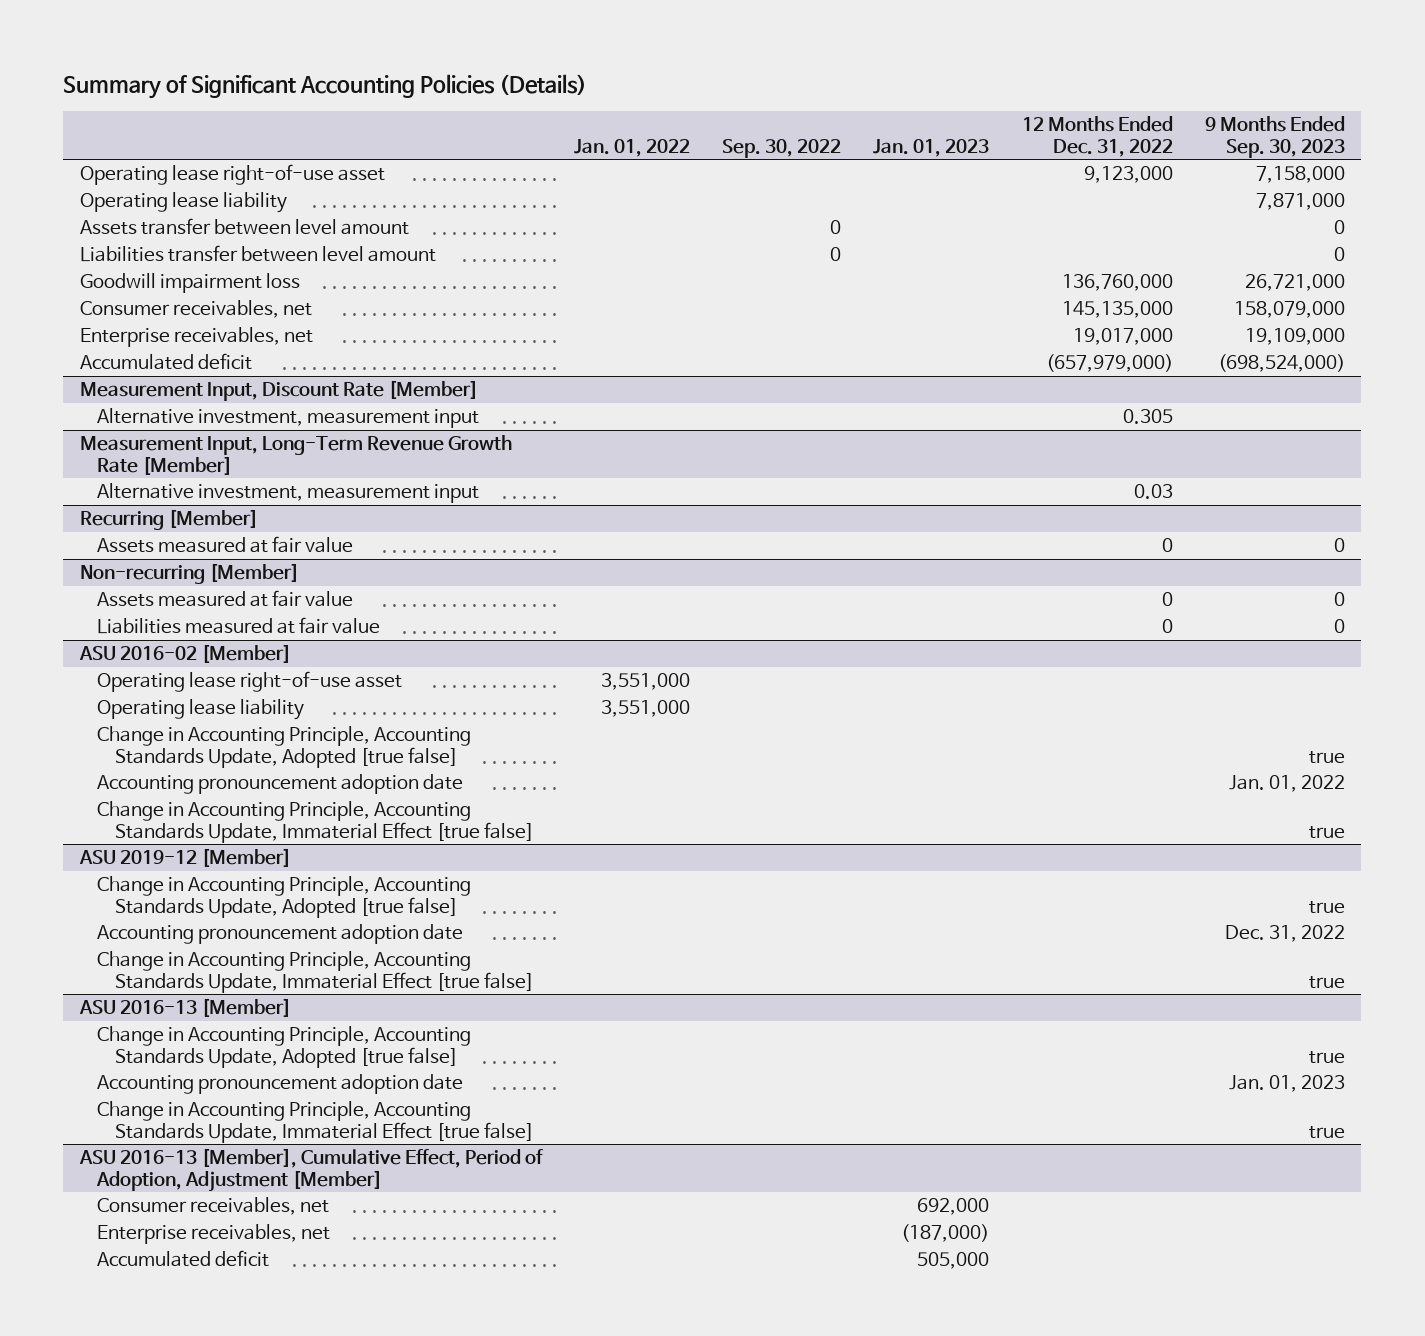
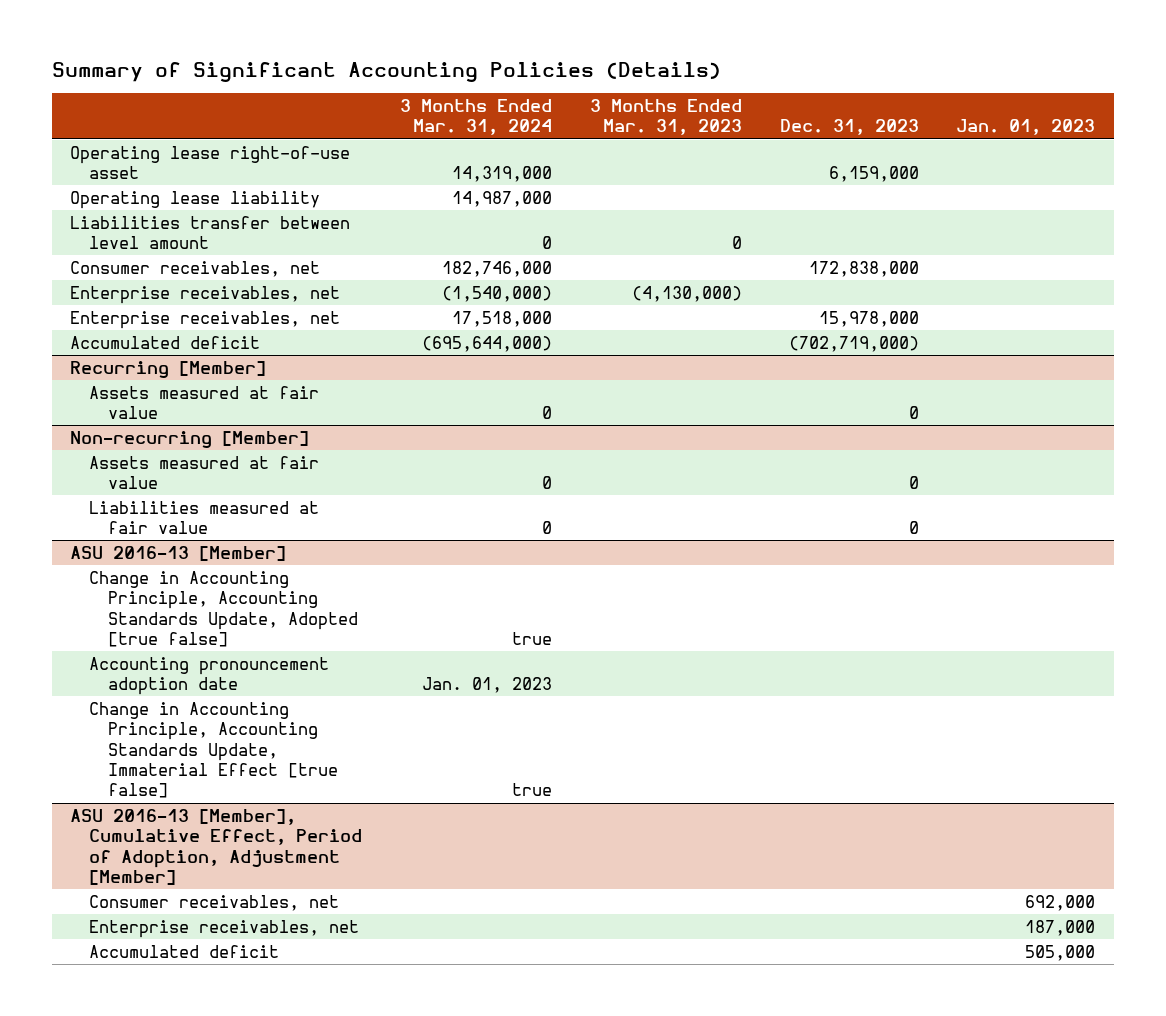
[573,138,690,157] Jan. 01, 2022 -> none
[722,138,842,158] Sep. 30, 2022 -> none
[1021,116,1173,157] 12 Months Ended Dec. 31, 2022 -> none
[1205,116,1346,158] 9 Months Ended Sep. 30, 2023 -> none
none -> [400,98,553,136] 3 Months Ended Mar. 31, 2024
none -> [589,98,742,136] 3 Months Ended Mar. 31, 2023
none -> [779,119,919,136] Dec. 31, 2023
[79,218,409,236] Assets transfer between level amount -> none
[79,273,300,294] Goodwill impairment loss -> none
none -> [70,310,341,329] Enterprise receivables, net
[79,380,478,402] Measurement Input, Discount Rate [Member] -> none
[97,408,480,429] Alternative investment, measurement input -> none
[79,435,512,475] Measurement Input, Long-Term Revenue Growth Rate [Member] -> none
[97,483,480,504] Alternative investment, measurement input -> none
[78,644,291,664] ASU 2016-02 [Member] -> none
[97,671,403,693] Operating lease right-of-use asset -> none
[97,699,305,721] Operating lease liability -> none
[97,726,472,768] Change in Accounting Principle, Accounting Standards Update, Adopted [true false] -> none
[97,774,464,795] Accounting pronouncement adoption date -> none
[97,801,535,843] Change in Accounting Principle, Accounting Standards Update, Immaterial Effect [true false] -> none
[78,848,291,868] ASU 2019-12 [Member] -> none
[97,876,472,918] Change in Accounting Principle, Accounting Standards Update, Adopted [true false] -> none
[97,924,464,945] Accounting pronouncement adoption date -> none
[97,951,535,993] Change in Accounting Principle, Accounting Standards Update, Immaterial Effect [true false] -> none
[901,1224,990,1243] (187,000) -> [1025,919,1096,936] 187,000

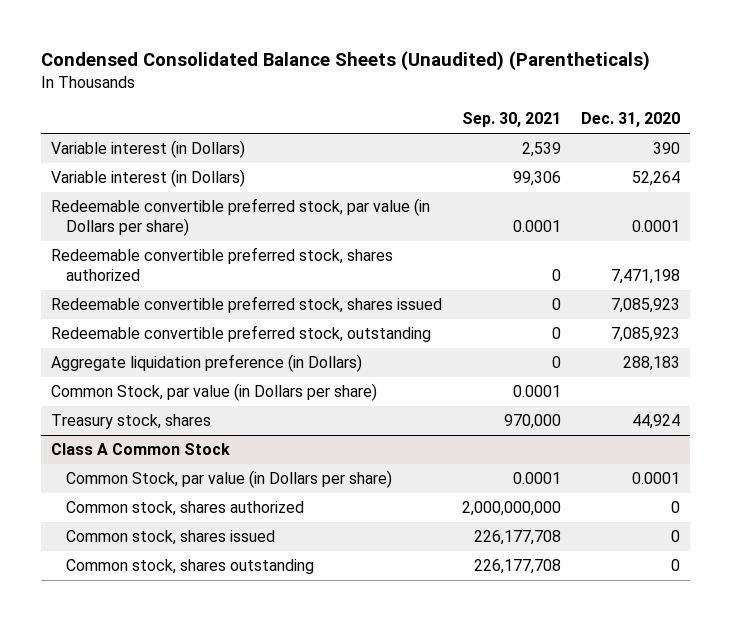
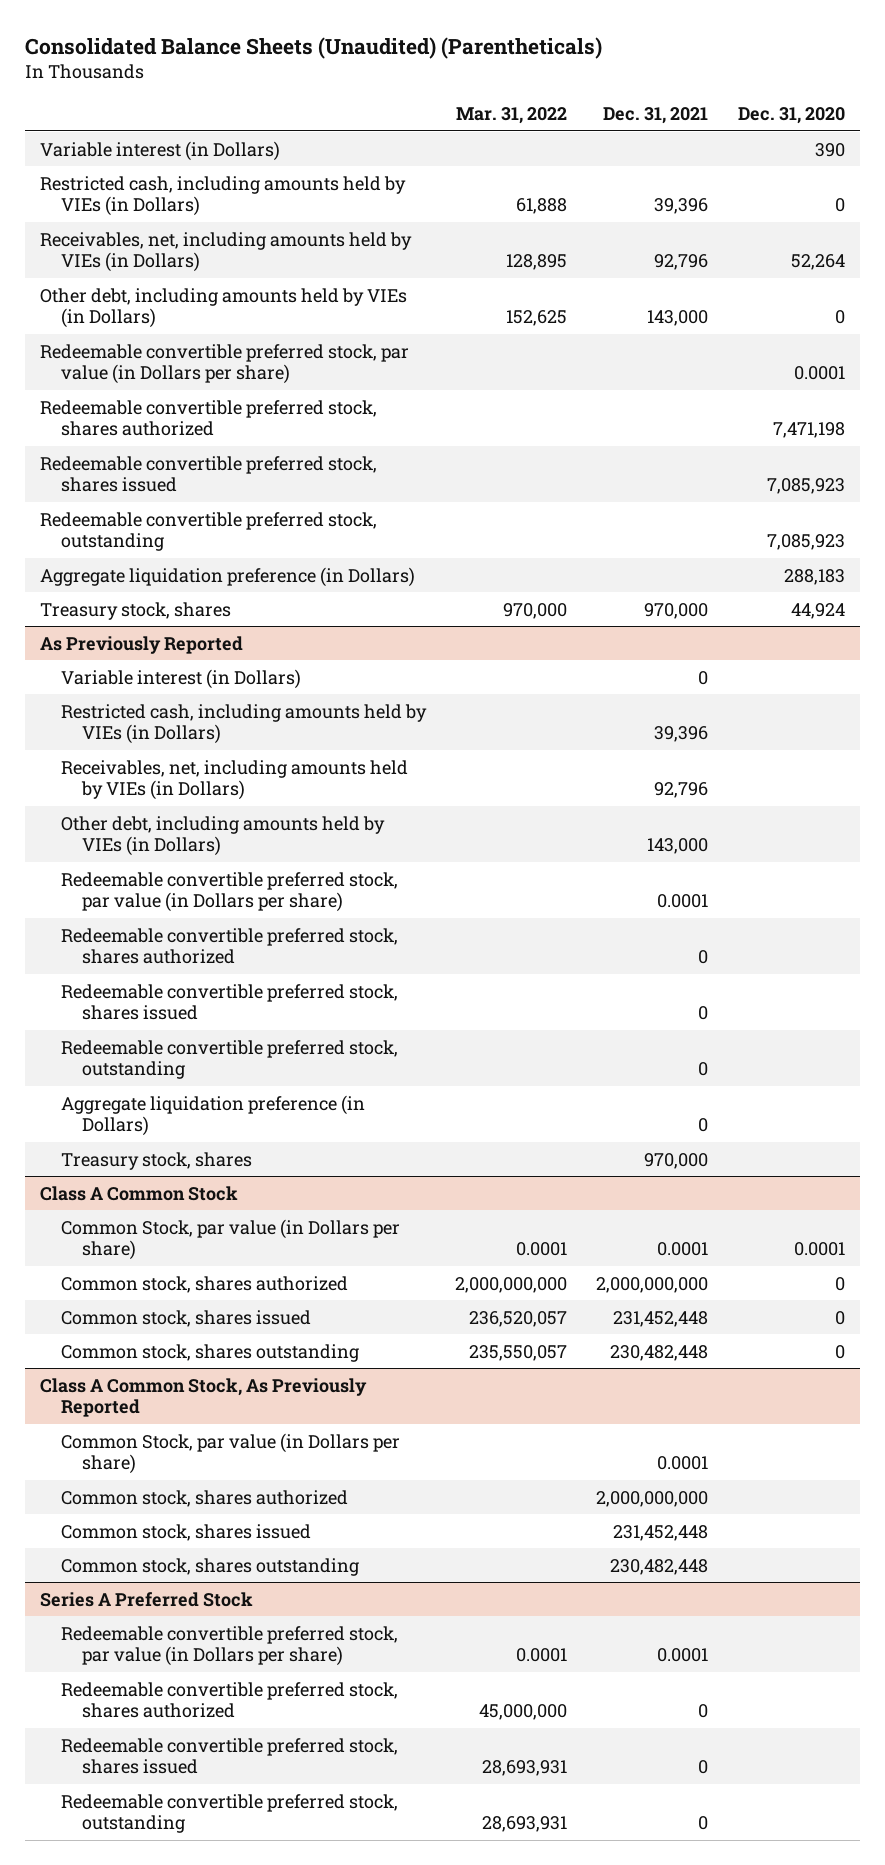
[41,51,651,72] Condensed Consolidated Balance Sheets (Unaudited) (Parentheticals) -> [25,36,603,59] Consolidated Balance Sheets (Unaudited) (Parentheticals)
[462,112,562,128] Sep. 30, 2021 -> none
none -> [456,107,568,125] Mar. 31, 2022
none -> [603,107,709,125] Dec. 31, 2021
none -> [40,175,407,217] Restricted cash, including amounts held by VIEs (in Dollars)
[51,169,246,188] Variable interest (in Dollars) -> [40,231,413,273] Receivables, net, including amounts held by VIEs (in Dollars)
none -> [40,287,408,329] Other debt, including amounts held by VIEs (in Dollars)
[51,383,378,402] Common Stock, par value (in Dollars per share) -> none
none -> [40,635,244,654] As Previously Reported
none -> [60,668,301,689] Variable interest (in Dollars)
none -> [60,703,427,745] Restricted cash, including amounts held by VIEs (in Dollars)
none -> [60,759,408,801] Receivables, net, including amounts held by VIEs (in Dollars)
none -> [60,815,385,857] Other debt, including amounts held by VIEs (in Dollars)
none -> [60,871,398,913] Redeemable convertible preferred stock, par value (in Dollars per share)
none -> [60,927,398,965] Redeemable convertible preferred stock, shares authorized
none -> [60,983,398,1021] Redeemable convertible preferred stock, shares issued
none -> [60,1039,398,1080] Redeemable convertible preferred stock, outstanding
none -> [60,1094,365,1137] Aggregate liquidation preference (in Dollars)
none -> [60,1151,252,1170] Treasury stock, shares
none -> [40,1377,368,1418] Class A Common Stock, As Previously Reported
none -> [60,1432,400,1475] Common Stock, par value (in Dollars per share)
none -> [60,1489,348,1507] Common stock, shares authorized
none -> [60,1523,311,1541] Common stock, shares issued
none -> [60,1557,359,1576] Common stock, shares outstanding
none -> [40,1591,254,1607] Series A Preferred Stock
none -> [60,1625,398,1667] Redeemable convertible preferred stock, par value (in Dollars per share)
none -> [60,1681,398,1719] Redeemable convertible preferred stock, shares authorized
none -> [60,1737,398,1775] Redeemable convertible preferred stock, shares issued
none -> [60,1793,398,1834] Redeemable convertible preferred stock, outstanding

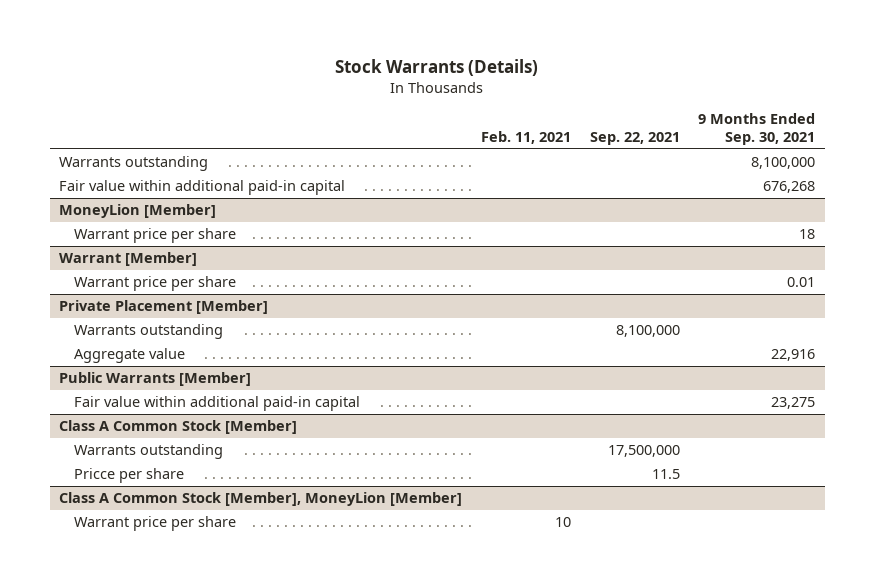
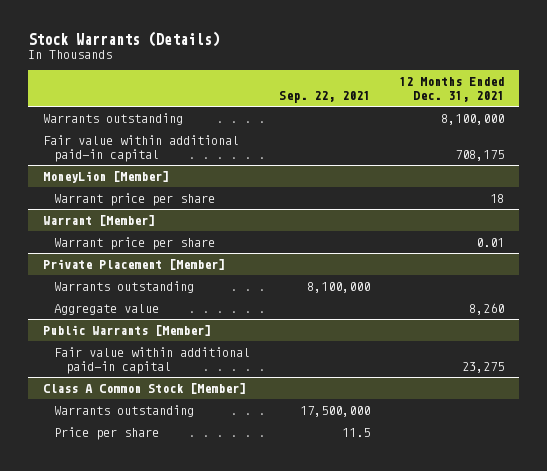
[480,131,571,145] Feb. 11, 2021 -> none
[698,113,816,146] 9 Months Ended Sep. 30, 2021 -> none
none -> [399,77,505,103] 12 Months Ended Dec. 31, 2021
[59,492,463,507] Class A Common Stock [Member], MoneyLion [Member] -> none
[74,516,237,532] Warrant price per share -> none
[74,468,185,484] Pricce per share -> [54,427,160,441] Price per share

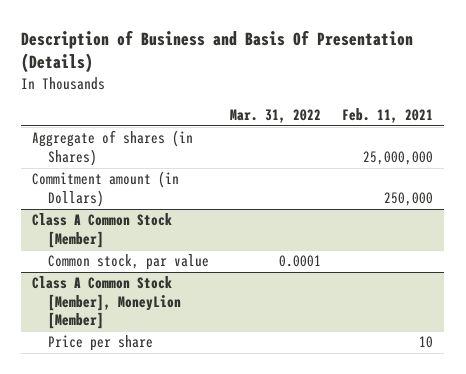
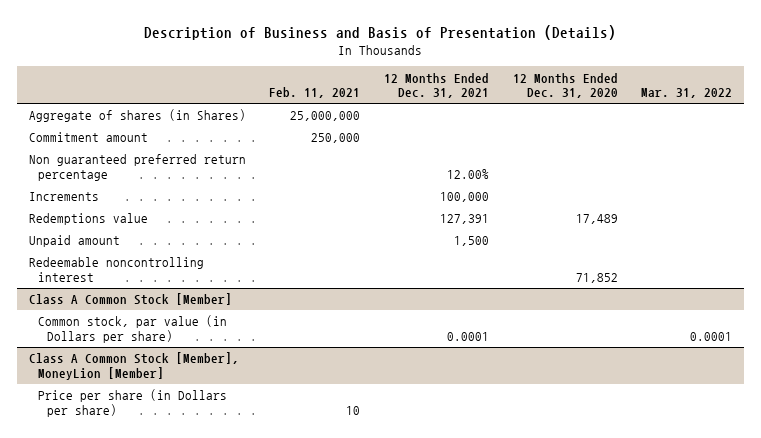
[21,29,414,74] Description of Business and Basis Of Presentation (Details) -> [144,24,617,40] Description of Business and Basis of Presentation (Details)
none -> [383,72,489,99] 12 Months Ended Dec. 31, 2021
none -> [512,72,618,99] 12 Months Ended Dec. 31, 2020
[32,171,180,207] Commitment amount (in Dollars) -> [28,132,148,143] Commitment amount
none -> [28,154,246,181] Non guaranteed preferred return percentage
none -> [28,192,99,202] Increments
none -> [28,213,148,226] Redemptions value
none -> [28,235,120,248] Unpaid amount
none -> [28,257,204,282] Redeemable noncontrolling interest
[47,254,209,271] Common stock, par value -> [37,315,227,343] Common stock, par value (in Dollars per share)
[47,335,153,352] Price per share -> [37,389,227,417] Price per share (in Dollars per share)

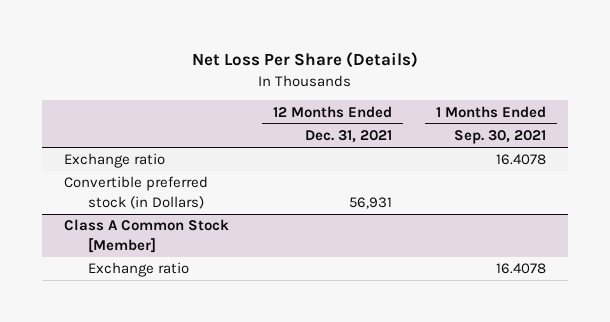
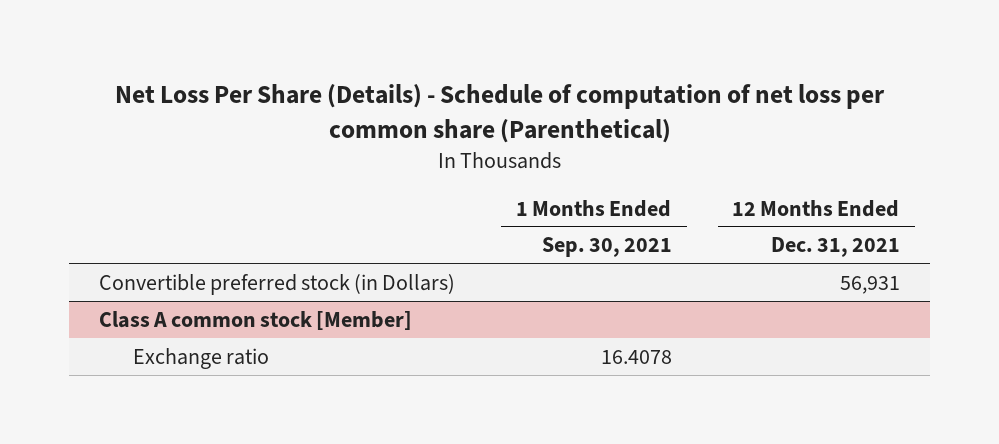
[192,52,419,69] Net Loss Per Share (Details) -> [114,84,885,143] Net Loss Per Share (Details) - Schedule of computation of net loss per common share (Parenthetical)
[64,153,166,169] Exchange ratio -> none
[64,219,230,253] Class A Common Stock [Member] -> [99,310,413,330] Class A common stock [Member]

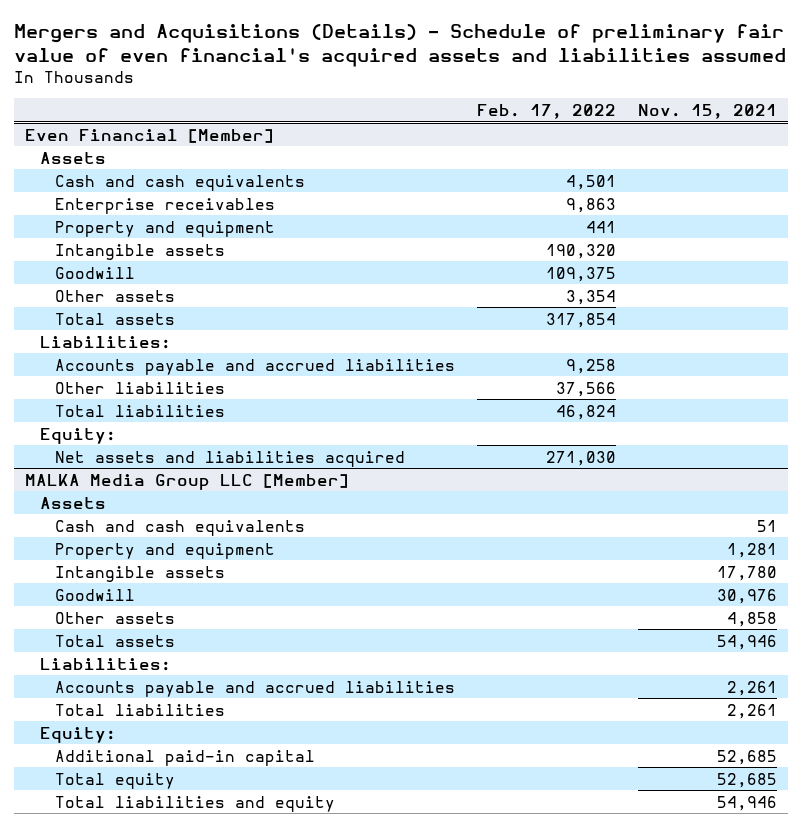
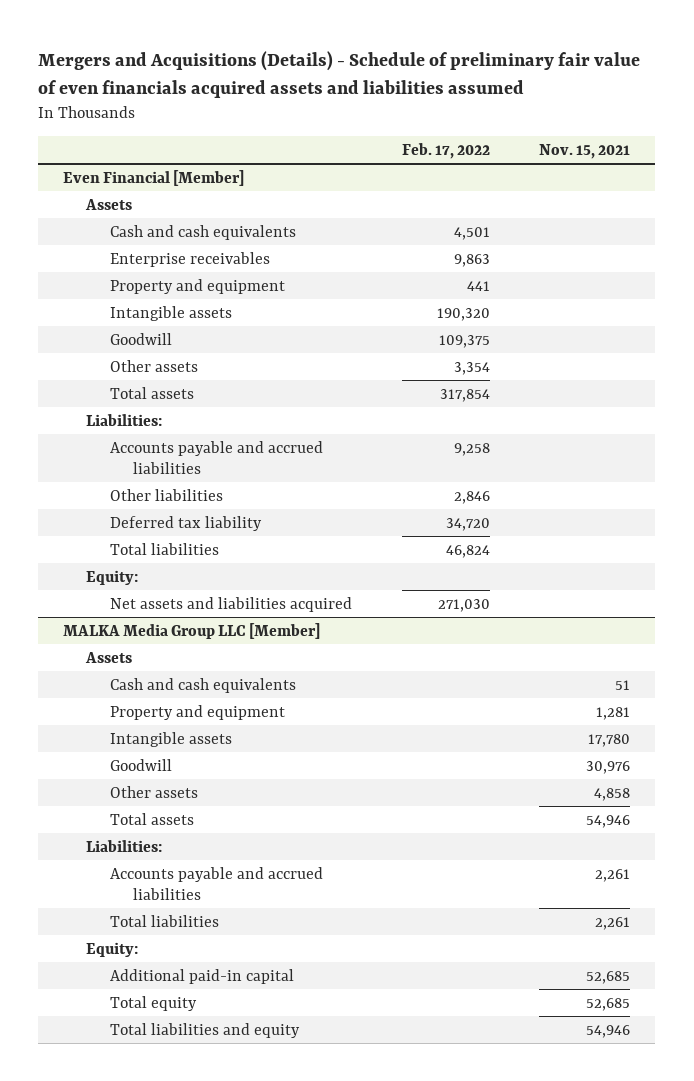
[14,24,787,68] Mergers and Acquisitions (Details) - Schedule of preliminary fair value of even financial's acquired assets and liabilities assumed -> [38,51,641,98] Mergers and Acquisitions (Details) - Schedule of preliminary fair value of even financials acquired assets and liabilities assumed
[555,381,616,397] 37,566 -> [453,490,490,504] 2,846
none -> [109,515,262,531] Deferred tax liability

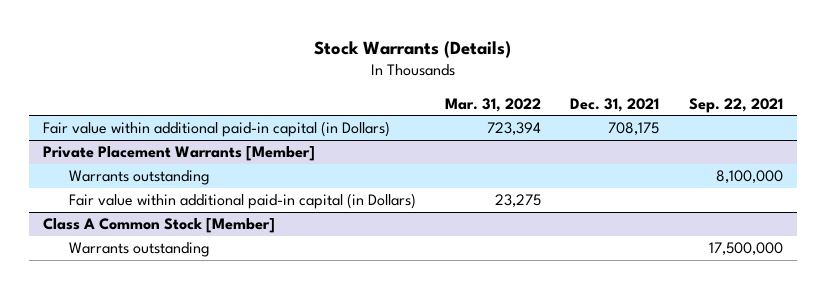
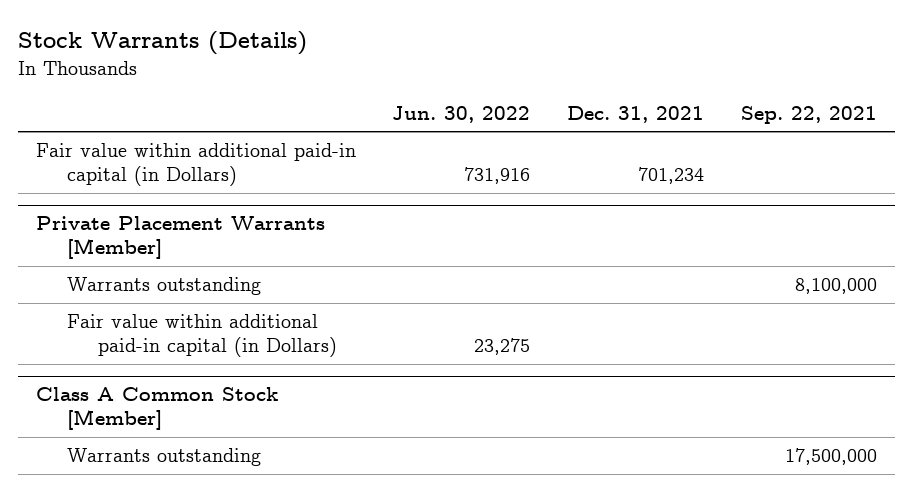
[444,97,541,112] Mar. 31, 2022 -> none
none -> [392,105,531,123] Jun. 30, 2022
[608,122,660,136] 708,175 -> [637,167,704,185] 701,234

